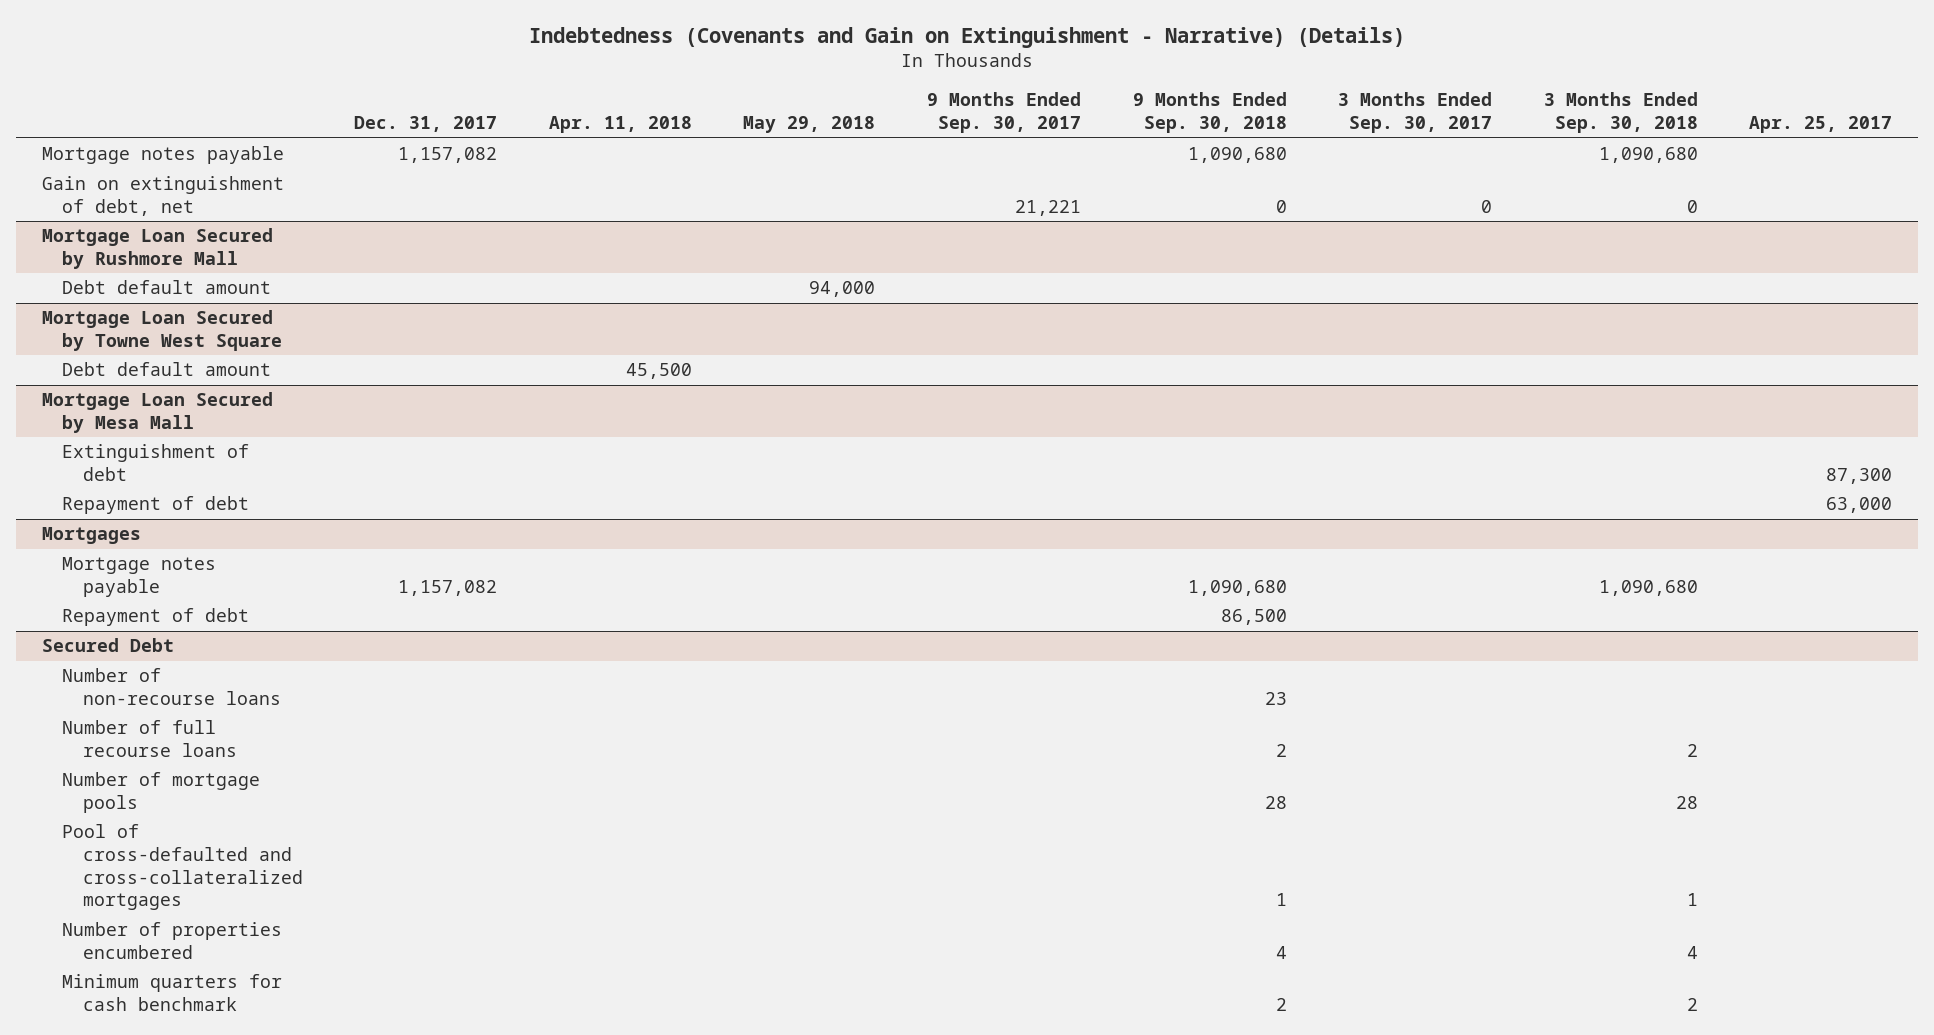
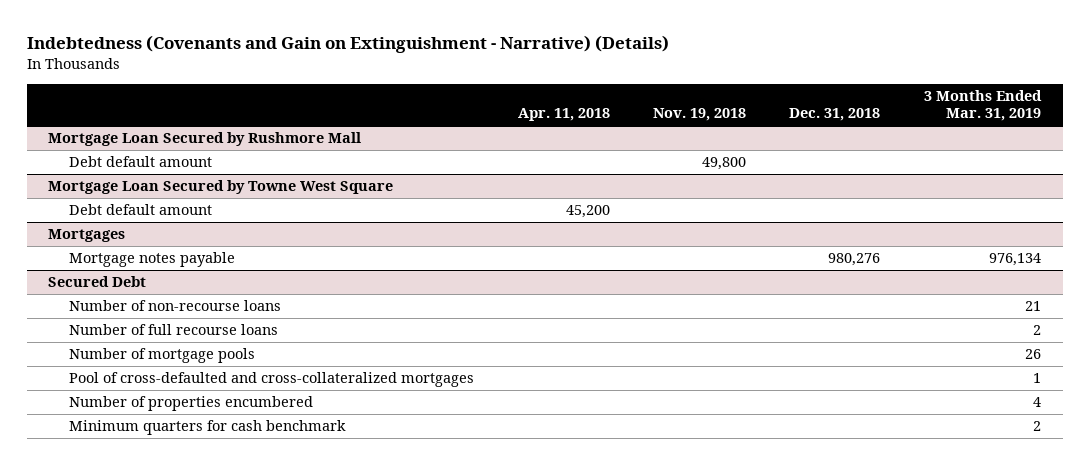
[354,116,498,133] Dec. 31, 2017 -> none
[743,116,876,134] May 29, 2018 -> none
[926,92,1081,134] 9 Months Ended Sep. 30, 2017 -> none
[1132,92,1287,134] 9 Months Ended Sep. 30, 2018 -> none
[1338,92,1493,134] 3 Months Ended Sep. 30, 2017 -> none
[1543,92,1698,134] 3 Months Ended Sep. 30, 2018 -> none
[1749,116,1893,134] Apr. 25, 2017 -> none
none -> [652,108,746,122] Nov. 19, 2018
none -> [789,108,881,122] Dec. 31, 2018
none -> [923,90,1042,122] 3 Months Ended Mar. 31, 2019
[41,146,284,165] Mortgage notes payable -> none
[41,176,284,216] Gain on extinguishment of debt, net -> none
[41,392,273,433] Mortgage Loan Secured by Mesa Mall -> none
[62,444,250,481] Extinguishment of debt -> none
[62,496,250,515] Repayment of debt -> none
[625,363,692,380] 45,500 -> [565,205,610,219] 45,200
[62,608,250,627] Repayment of debt -> none

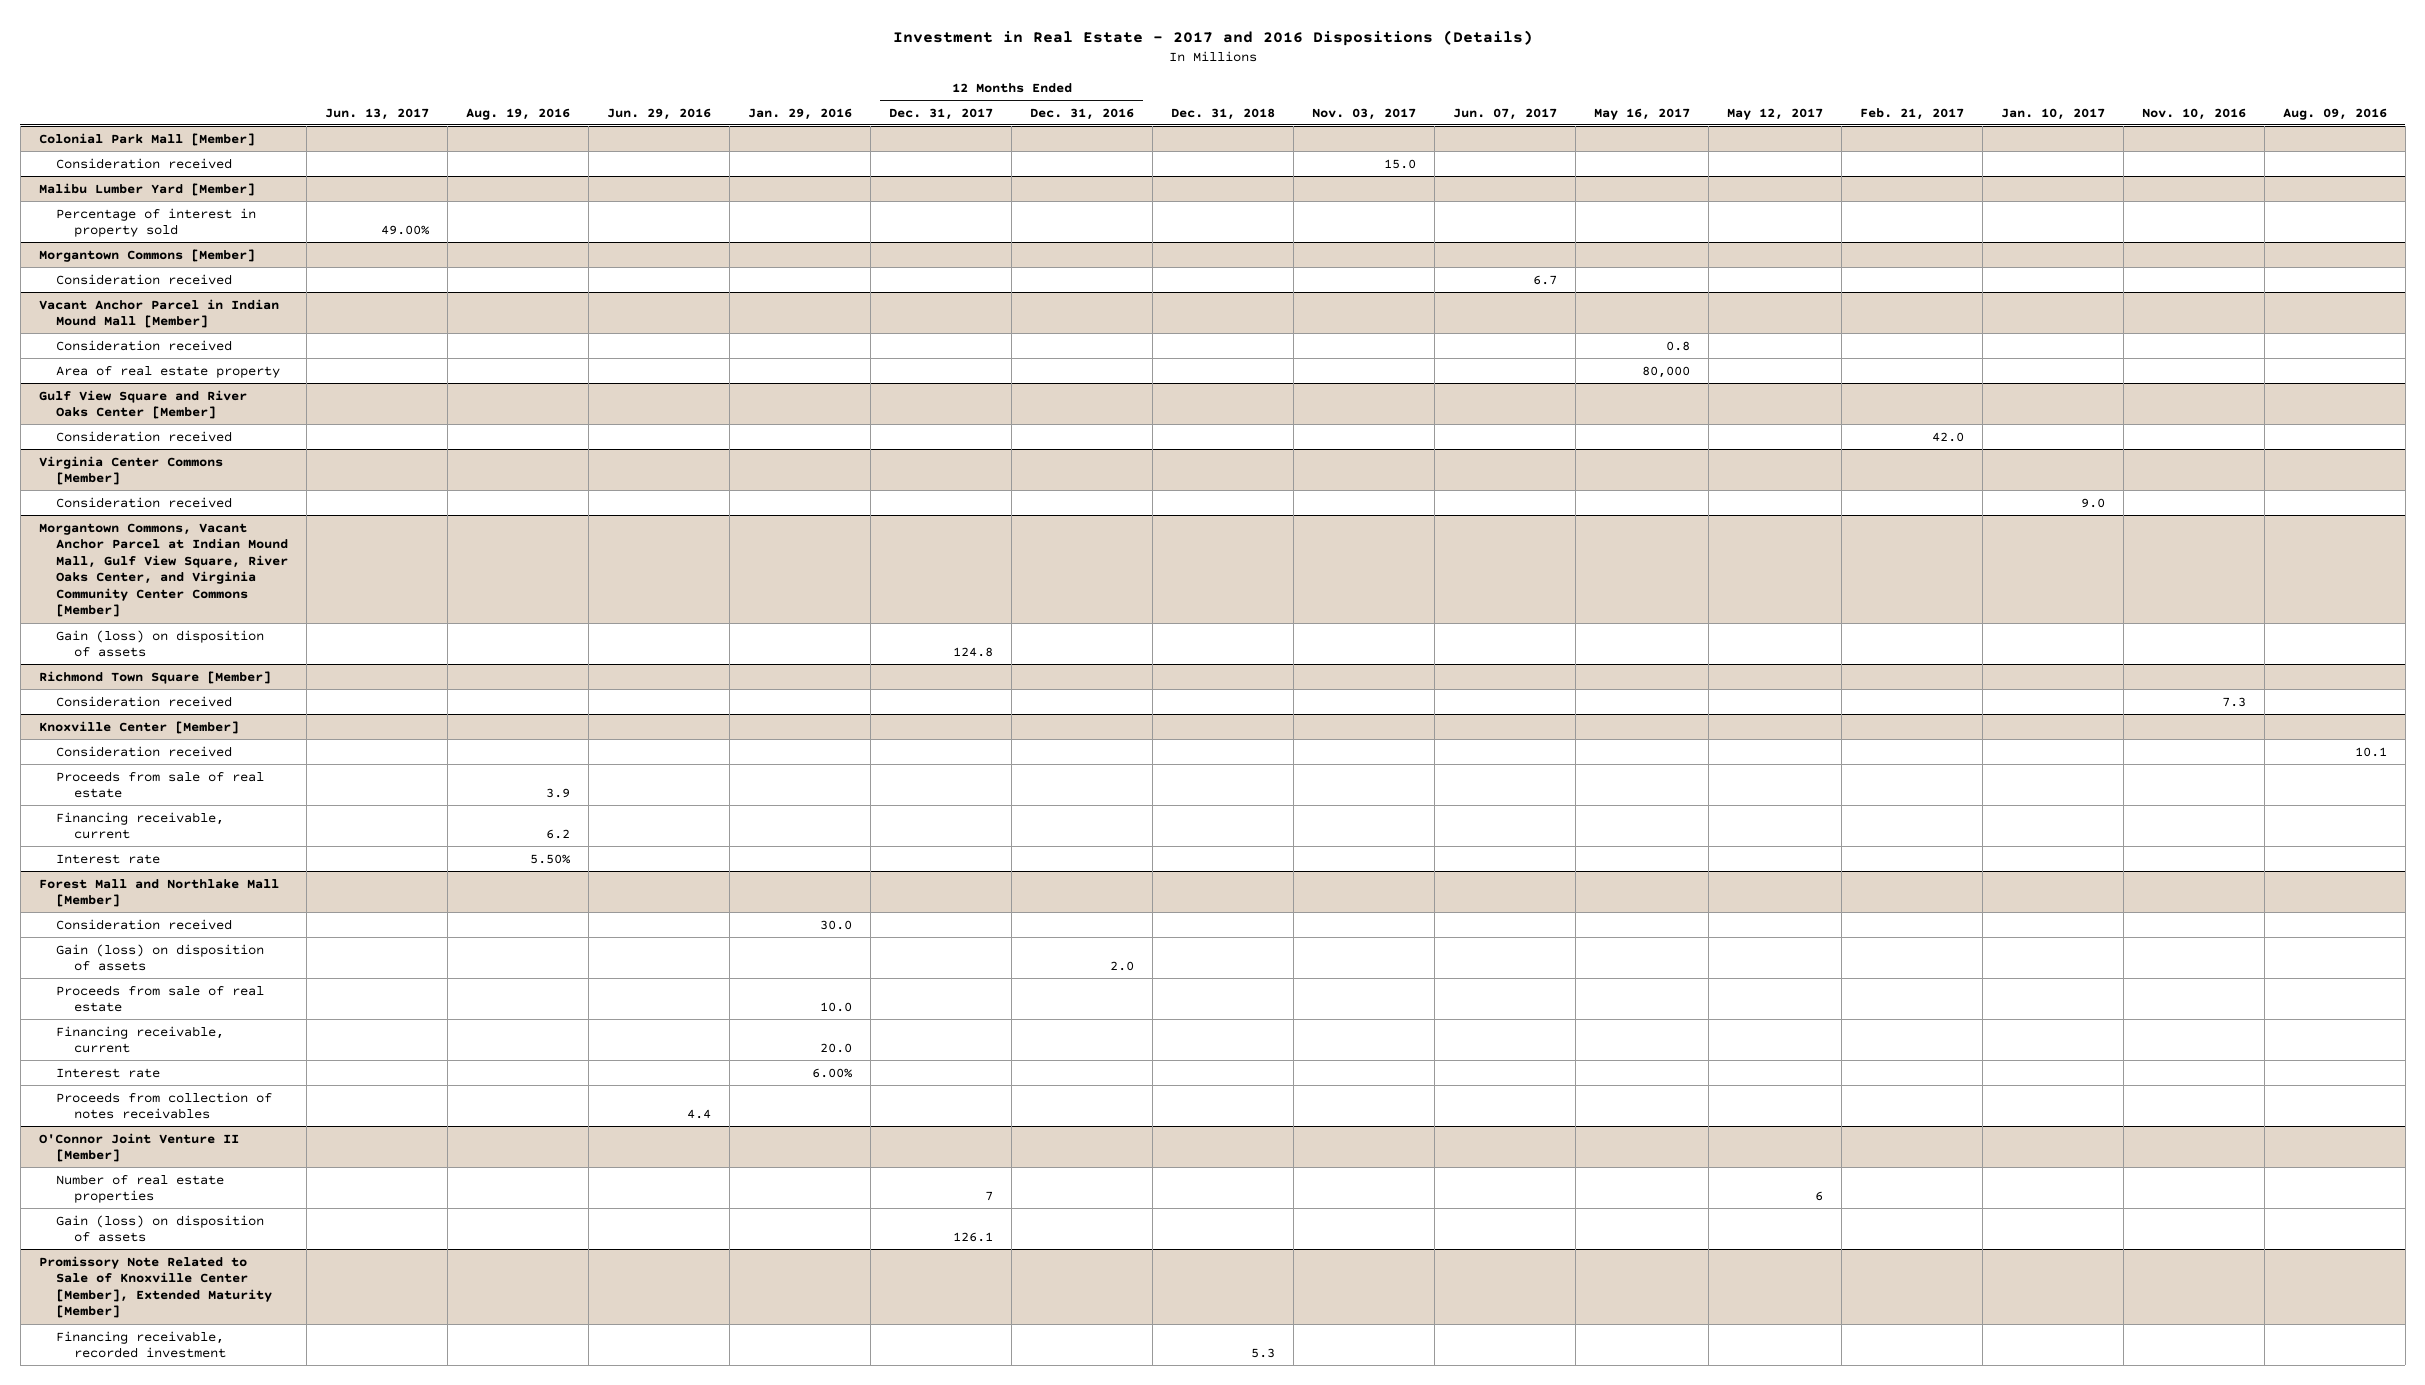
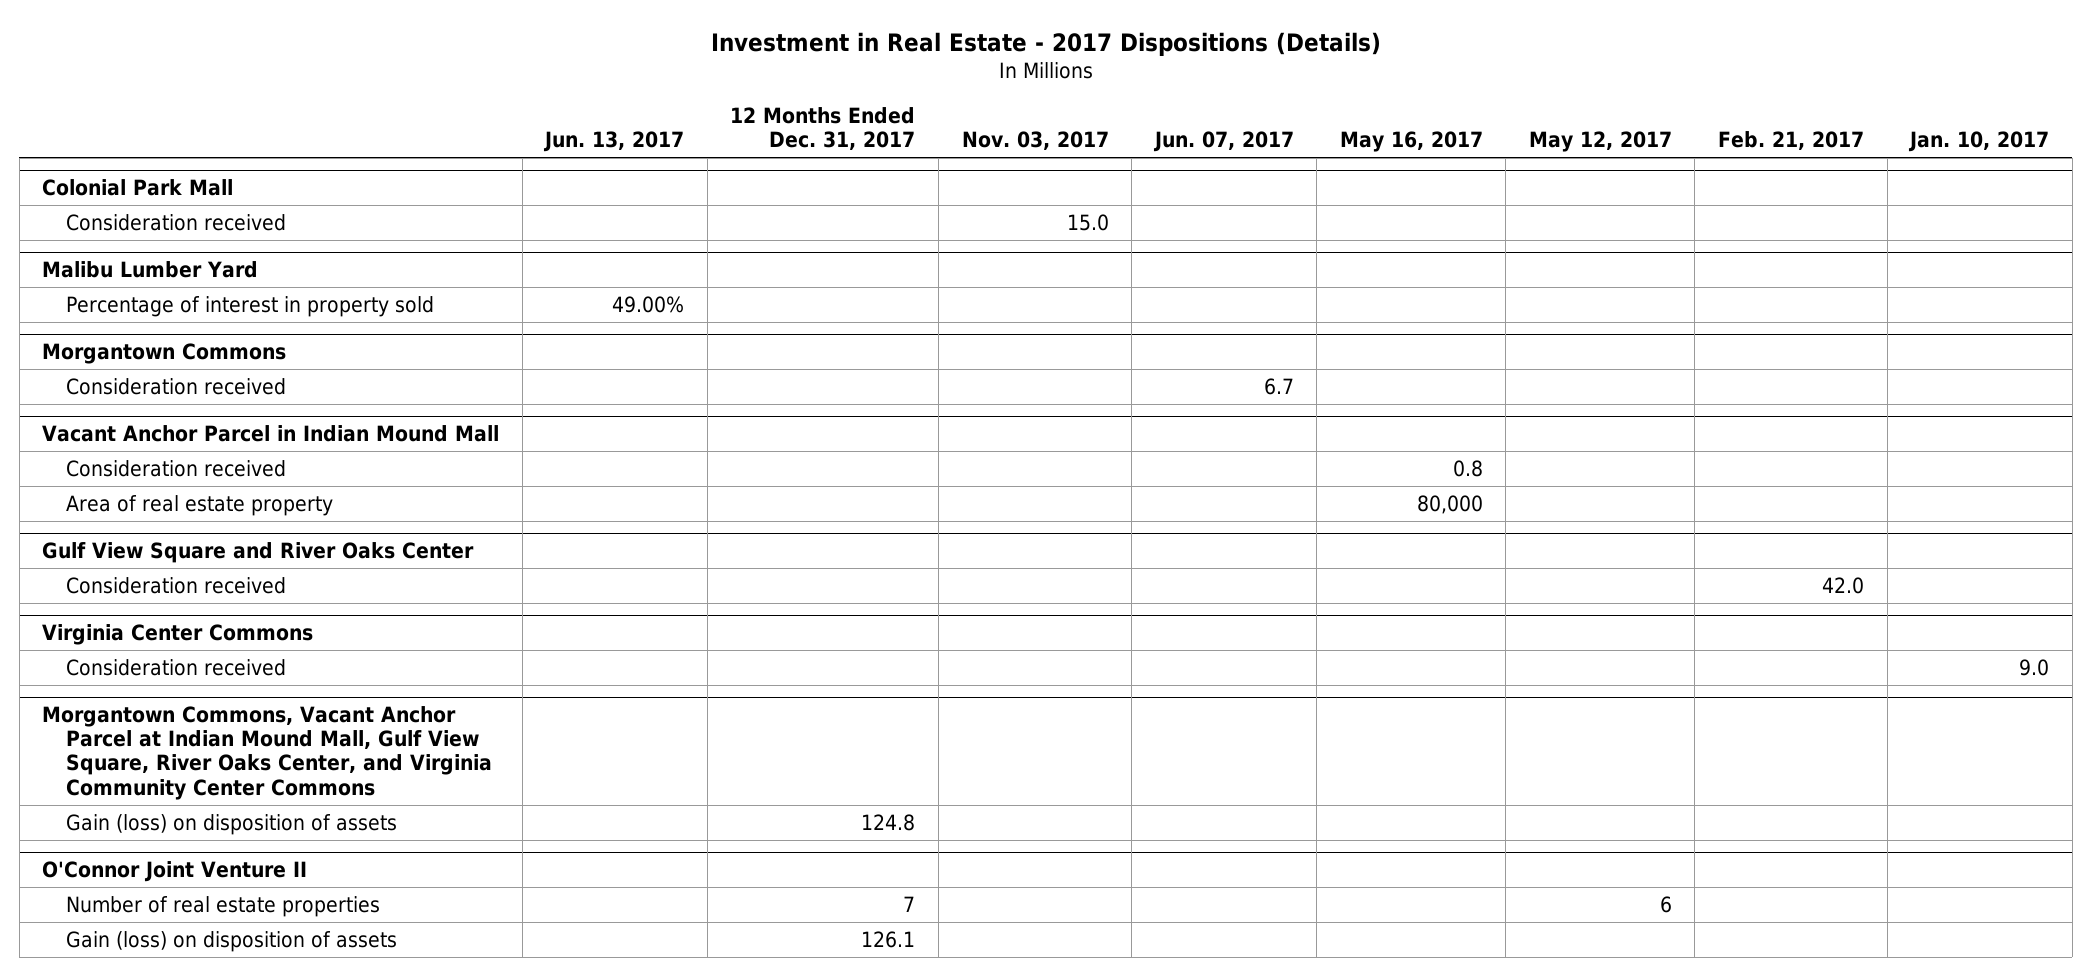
[892,30,1533,47] Investment in Real Estate - 2017 and 2016 Dispositions (Details) -> [710,31,1381,56] Investment in Real Estate - 2017 Dispositions (Details)
[466,107,571,120] Aug. 19, 2016 -> none
[607,107,712,120] Jun. 29, 2016 -> none
[748,107,853,120] Jan. 29, 2016 -> none
[1030,107,1135,120] Dec. 31, 2016 -> none
[1171,107,1276,120] Dec. 31, 2018 -> none
[2141,107,2246,120] Nov. 10, 2016 -> none
[2282,107,2387,120] Aug. 09, 2016 -> none
[38,132,255,146] Colonial Park Mall [Member] -> [42,178,234,196] Colonial Park Mall
[38,182,255,196] Malibu Lumber Yard [Member] -> [42,260,259,278] Malibu Lumber Yard
[38,248,255,262] Morgantown Commons [Member] -> [42,342,287,364] Morgantown Commons
[38,298,279,329] Vacant Anchor Parcel in Indian Mound Mall [Member] -> [42,424,500,442] Vacant Anchor Parcel in Indian Mound Mall
[38,389,247,420] Gulf View Square and River Oaks Center [Member] -> [42,541,475,563] Gulf View Square and River Oaks Center
[38,455,223,486] Virginia Center Commons [Member] -> [42,623,314,645] Virginia Center Commons
[38,522,289,618] Morgantown Commons, Vacant Anchor Parcel at Indian Mound Mall, Gulf View Square, River Oaks Center, and Virginia Community Center Commons [Member] -> [42,705,492,800] Morgantown Commons, Vacant Anchor Parcel at Indian Mound Mall, Gulf View Square, River Oaks Center, and Virginia Community Center Commons
[38,670,271,684] Richmond Town Square [Member] -> none
[56,695,233,707] Consideration received -> none
[38,720,239,734] Knoxville Center [Member] -> none
[56,745,233,757] Consideration received -> none
[56,770,265,799] Proceeds from sale of real estate -> none
[56,811,225,840] Financing receivable, current -> none
[56,853,161,864] Interest rate -> none
[38,878,279,908] Forest Mall and Northlake Mall [Member] -> none
[56,918,233,930] Consideration received -> none
[56,943,265,972] Gain (loss) on disposition of assets -> none
[56,984,265,1013] Proceeds from sale of real estate -> none
[56,1025,225,1054] Financing receivable, current -> none
[56,1067,161,1078] Interest rate -> none
[56,1091,273,1120] Proceeds from collection of notes receivables -> none
[38,1132,239,1163] O'Connor Joint Venture II [Member] -> [42,860,308,882] O'Connor Joint Venture II
[38,1255,273,1319] Promissory Note Related to Sale of Knoxville Center [Member], Extended Maturity [Member] -> none
[56,1330,227,1359] Financing receivable, recorded investment -> none

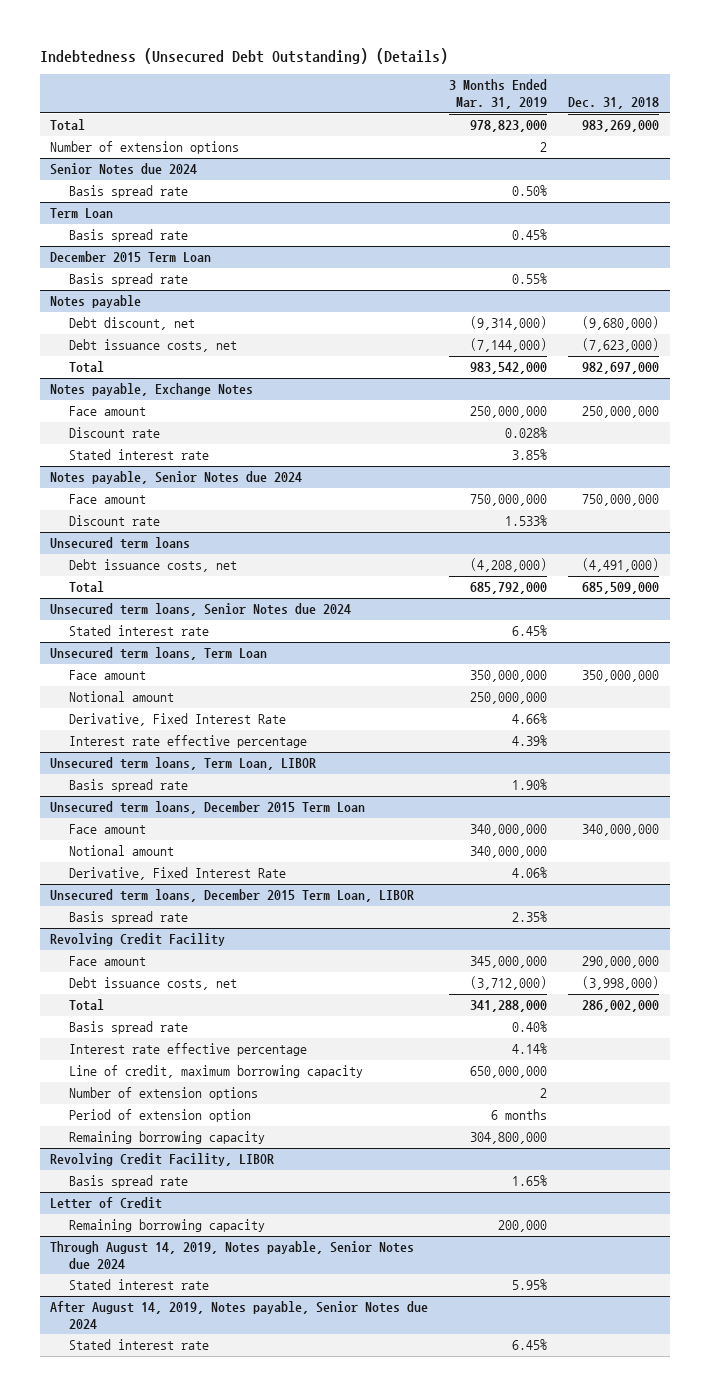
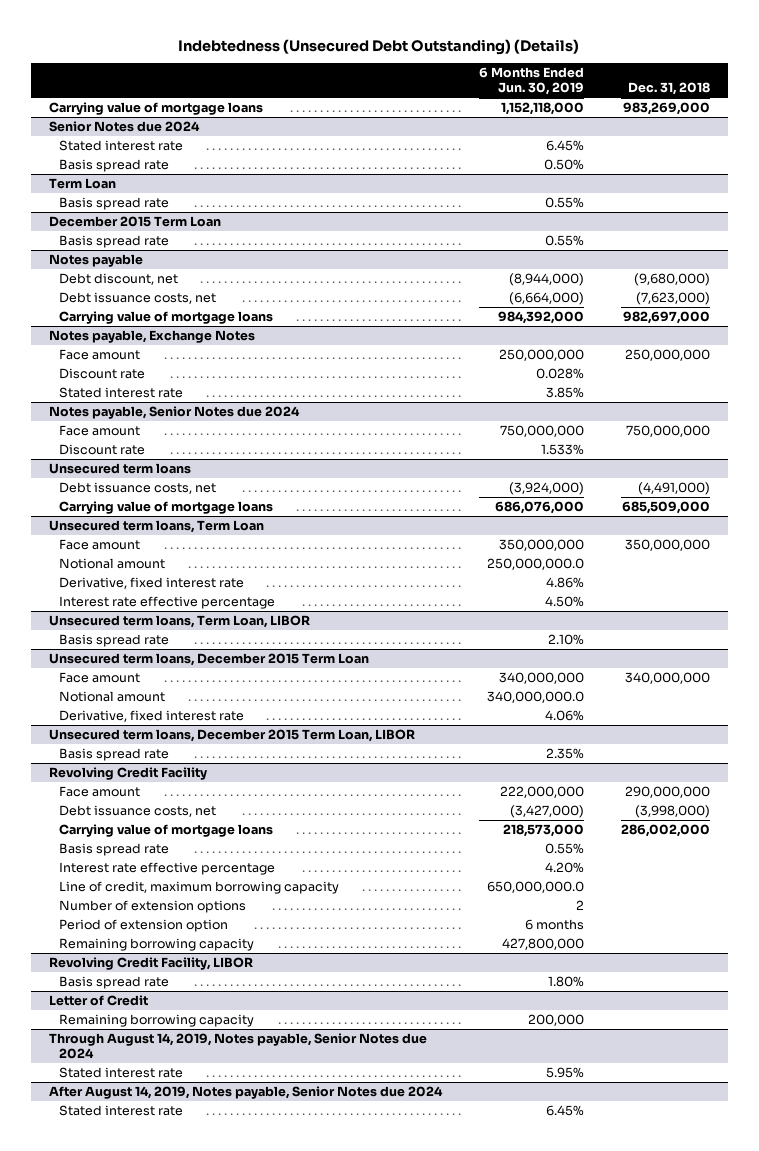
[449,79,548,110] 3 Months Ended Mar. 31, 2019 -> none
none -> [478,67,584,96] 6 Months Ended Jun. 30, 2019
[50,141,240,155] Number of extension options -> none
[50,119,86,132] Total -> [49,102,264,116] Carrying value of mortgage loans
none -> [58,140,183,152] Stated interest rate
[68,361,104,374] Total -> [58,311,273,325] Carrying value of mortgage loans
[50,603,352,617] Unsecured term loans, Senior Notes due 2024 -> none
[68,625,209,637] Stated interest rate -> none
[68,581,104,594] Total -> [58,501,273,515] Carrying value of mortgage loans
[68,713,286,727] Derivative, Fixed Interest Rate -> [58,577,244,590] Derivative, fixed interest rate
[68,867,286,881] Derivative, Fixed Interest Rate -> [58,710,244,723] Derivative, fixed interest rate
[68,999,104,1012] Total -> [58,824,273,838] Carrying value of mortgage loans

